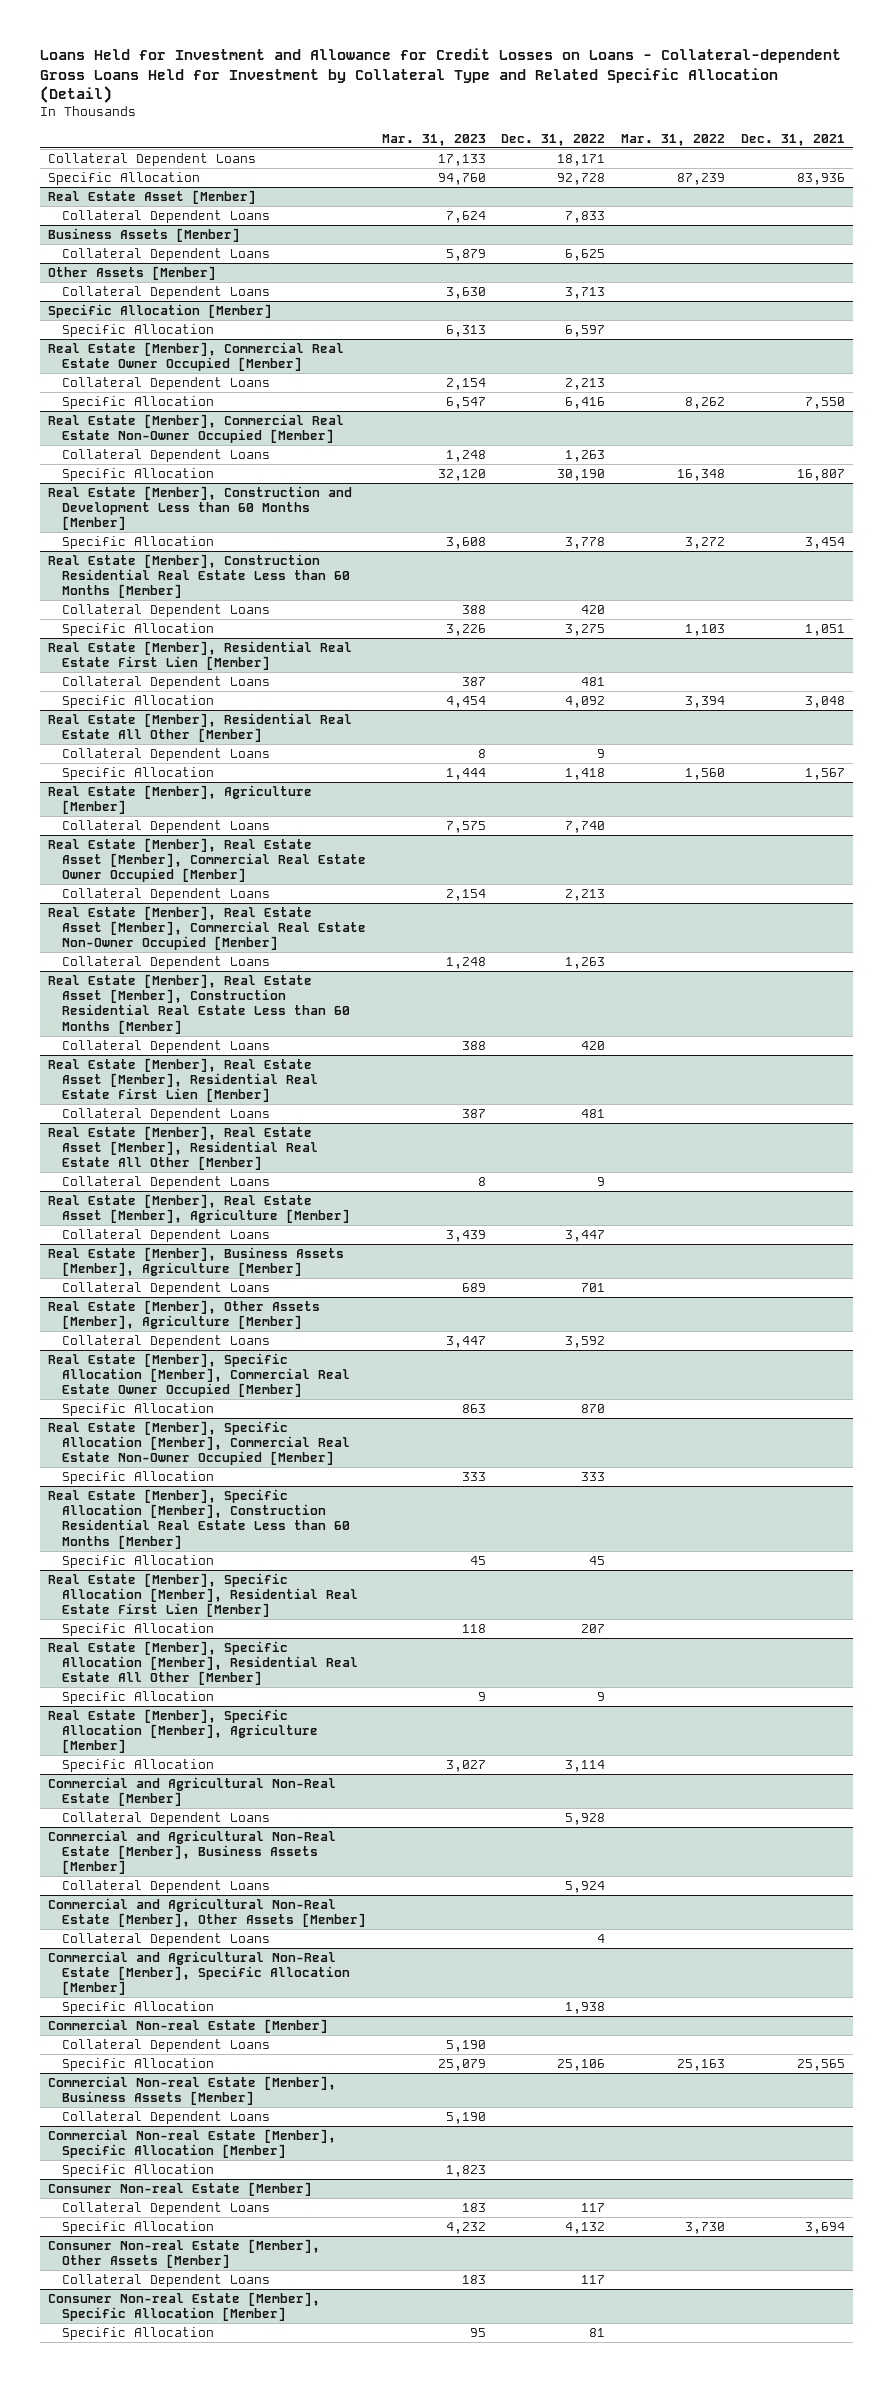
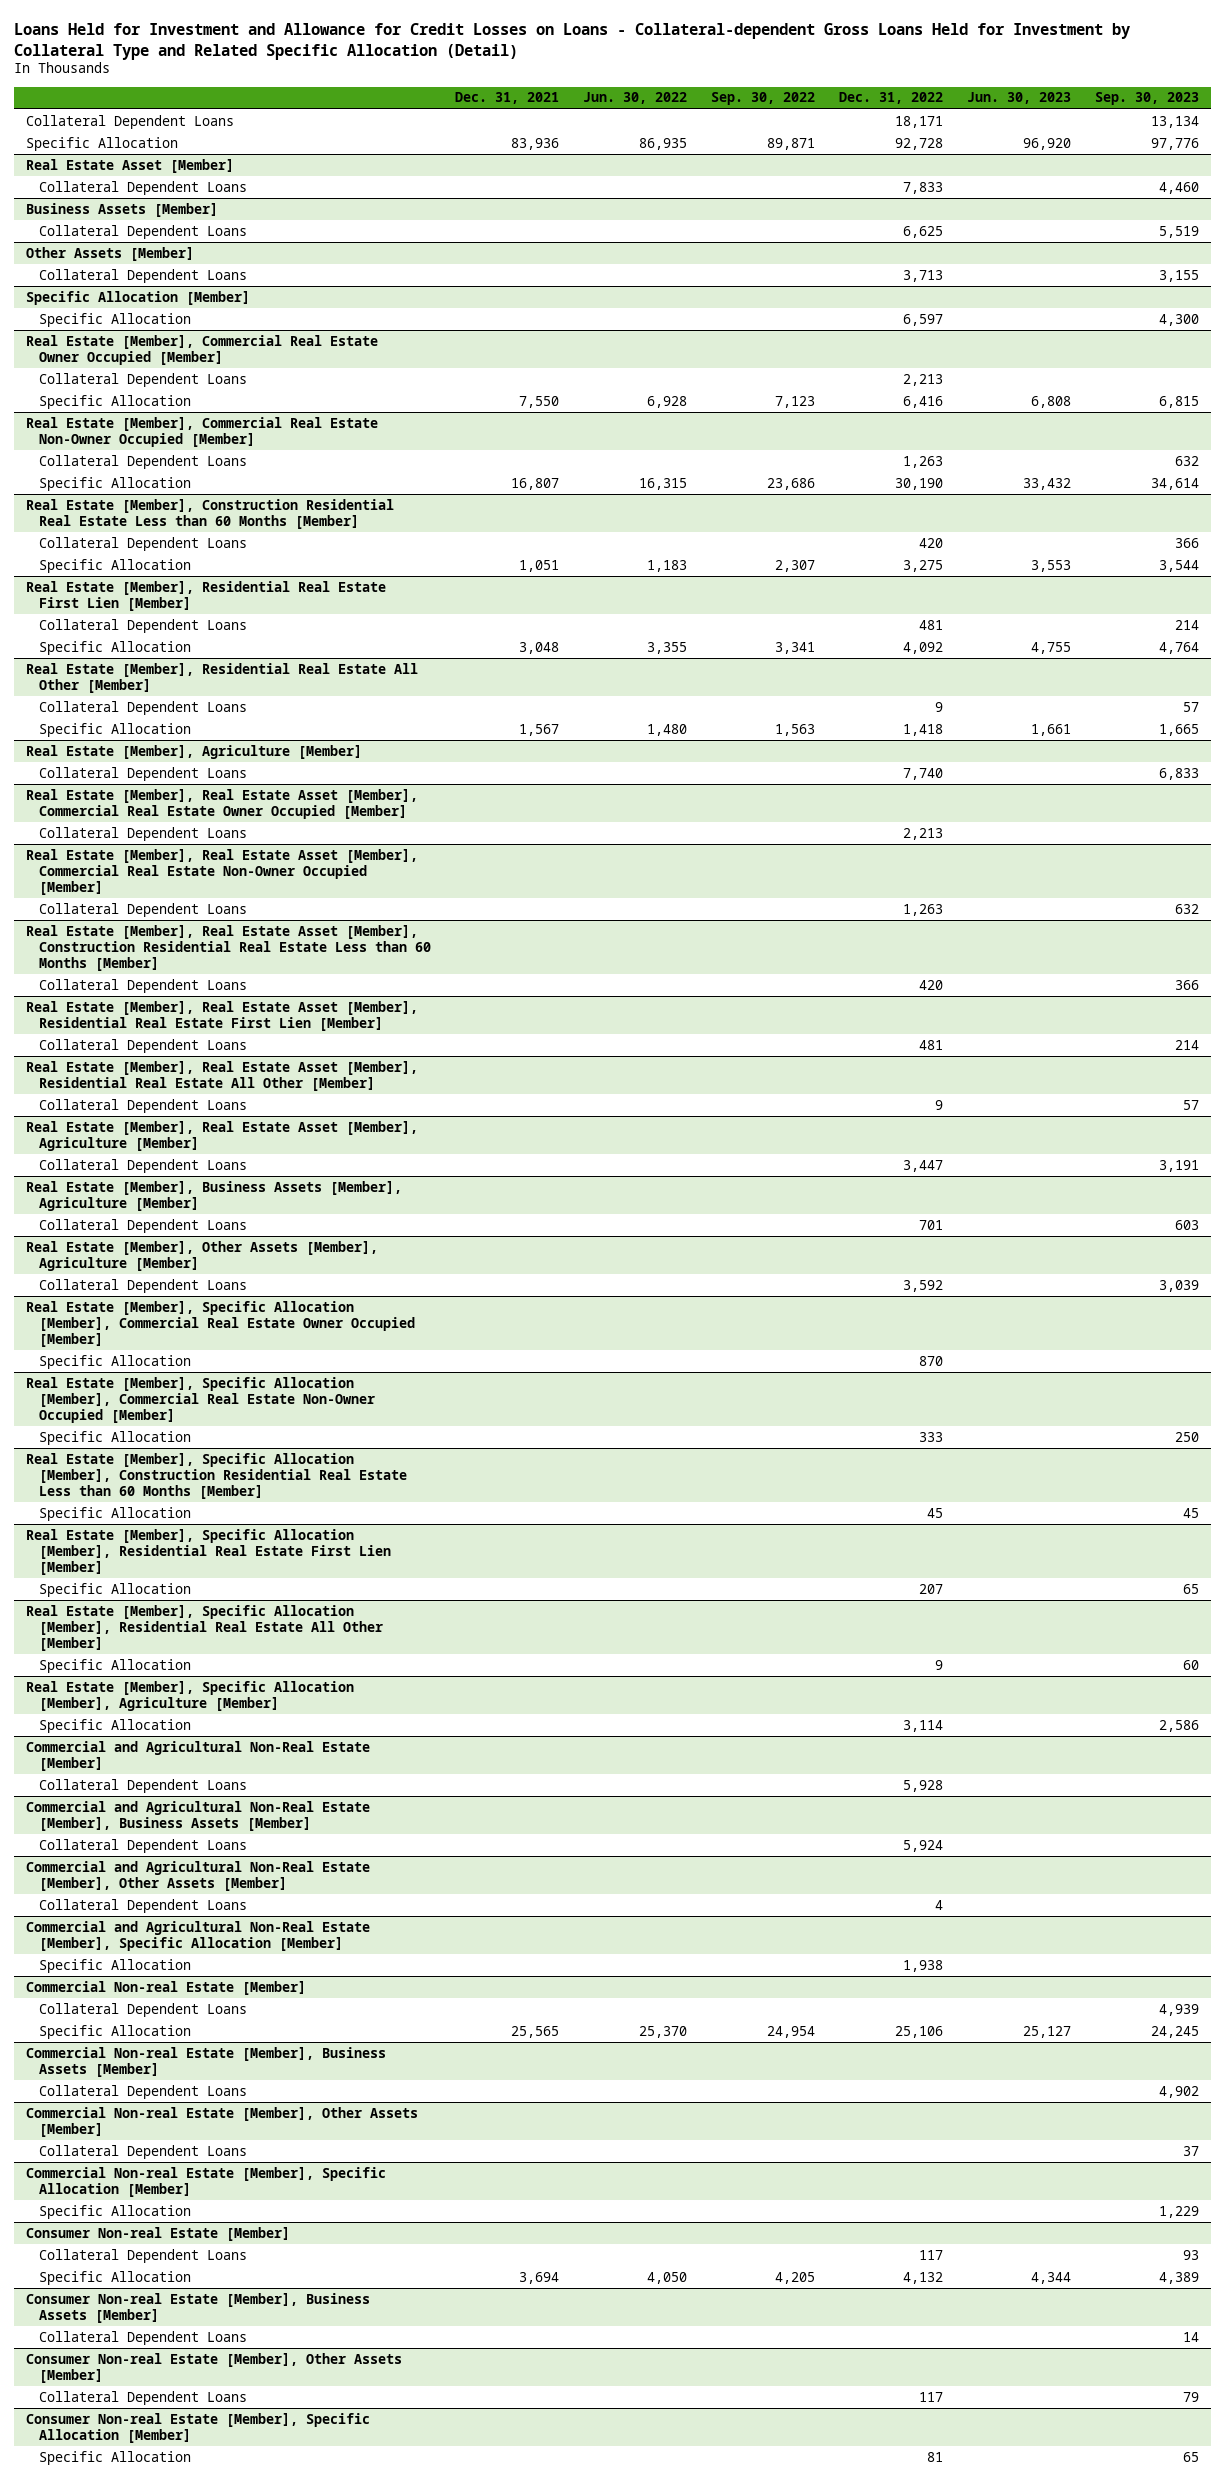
[381,133,486,146] Mar. 31, 2023 -> none
[621,133,726,146] Mar. 31, 2022 -> none
none -> [582,92,687,105] Jun. 30, 2022
none -> [710,92,815,106] Sep. 30, 2022
none -> [966,92,1071,105] Jun. 30, 2023
none -> [1094,92,1199,106] Sep. 30, 2023
[48,485,353,531] Real Estate [Member], Construction and Development Less than 60 Months [Member] -> none
[61,535,214,549] Specific Allocation -> none
none -> [26,2106,419,2137] Commercial Non-real Estate [Member], Other Assets [Member]
none -> [38,2144,247,2159] Collateral Dependent Loans
none -> [26,2292,371,2323] Consumer Non-real Estate [Member], Business Assets [Member]
none -> [38,2330,247,2345] Collateral Dependent Loans

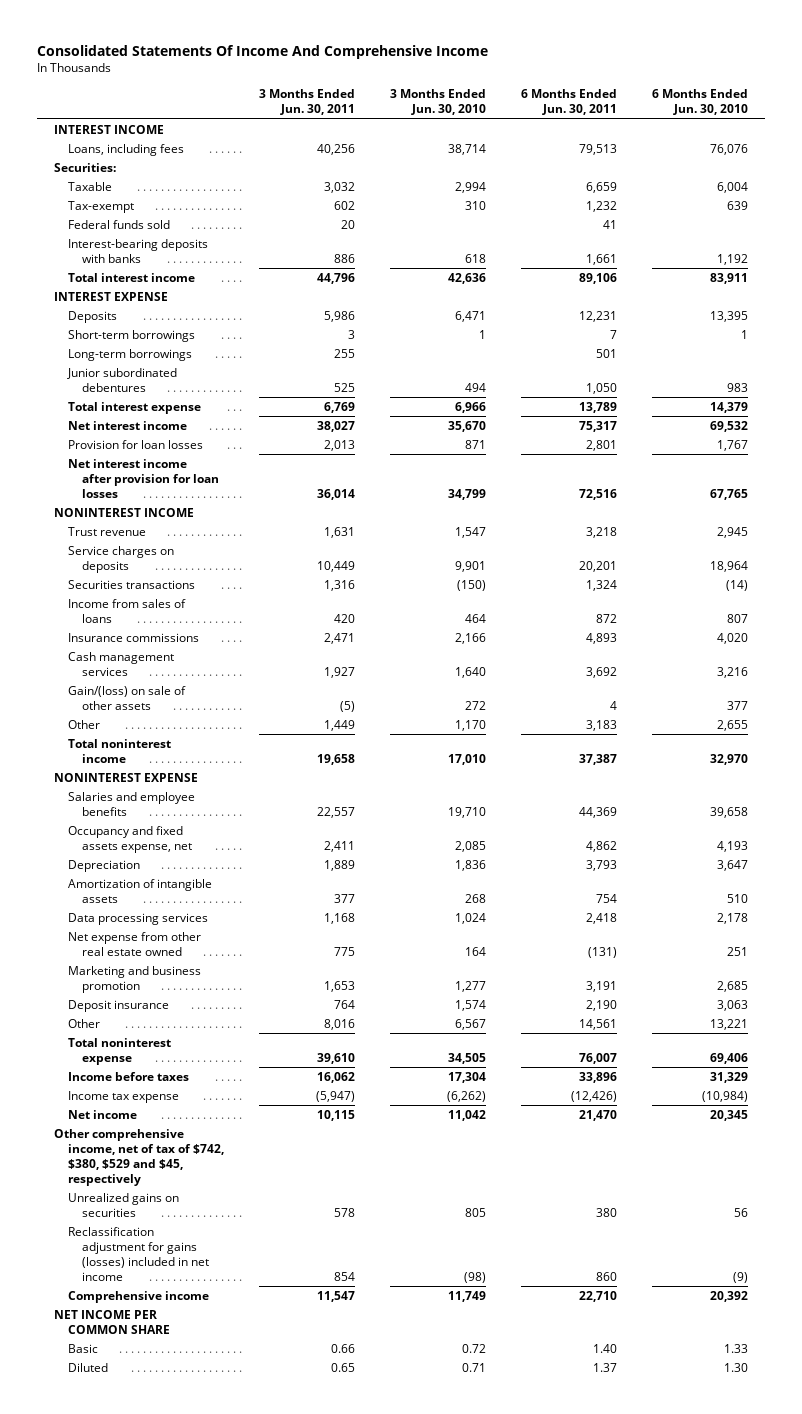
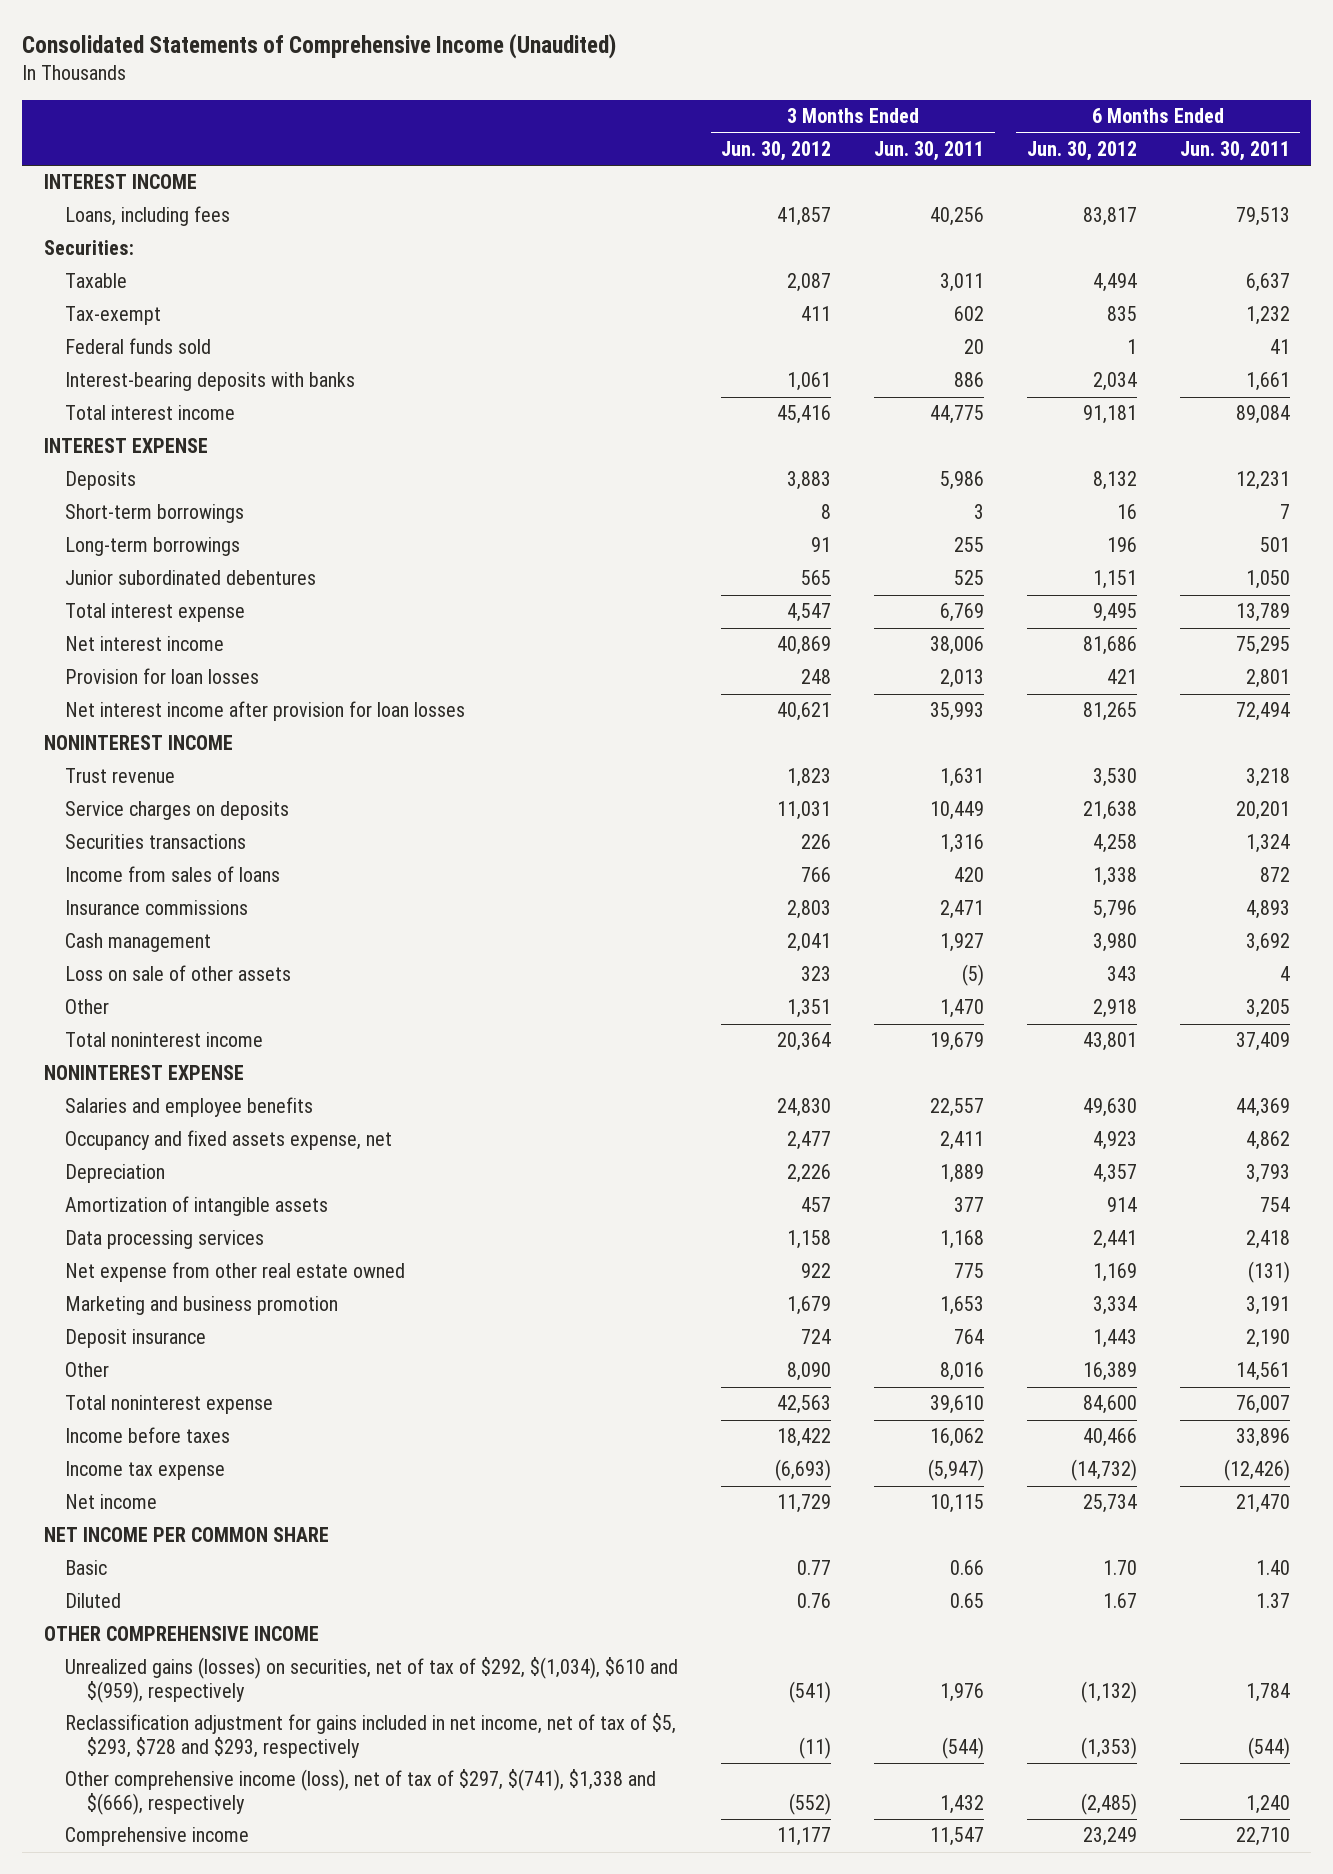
[36,44,488,59] Consolidated Statements Of Income And Comprehensive Income -> [22,32,617,59] Consolidated Statements of Comprehensive Income (Unaudited)
[390,89,487,116] 3 Months Ended Jun. 30, 2010 -> none
[651,89,748,116] 6 Months Ended Jun. 30, 2010 -> none
none -> [721,140,832,161] Jun. 30, 2012
none -> [1026,140,1137,161] Jun. 30, 2012
[324,182,356,194] 3,032 -> [940,273,985,293] 3,011
[585,182,617,194] 6,659 -> [1245,273,1290,293] 6,637
[317,273,356,285] 44,796 -> [930,405,985,425] 44,775
[578,273,617,285] 89,106 -> [1235,405,1290,425] 89,084
[317,421,356,433] 38,027 -> [930,636,985,656] 38,006
[578,421,617,433] 75,317 -> [1235,636,1290,656] 75,295
[317,488,356,500] 36,014 -> [930,702,985,722] 35,993
[578,488,617,500] 72,516 -> [1235,702,1290,722] 72,494
[68,652,175,677] Cash management services -> [65,933,212,953] Cash management
[68,686,187,711] Gain/(loss) on sale of other assets -> [65,965,292,982] Loss on sale of other assets
[324,720,356,732] 1,449 -> [940,999,985,1019] 1,470
[585,720,617,732] 3,183 -> [1245,999,1290,1019] 3,205
[317,754,356,766] 19,658 -> [930,1032,985,1052] 19,679
[578,754,617,766] 37,387 -> [1235,1032,1290,1052] 37,409
[54,1129,225,1186] Other comprehensive income, net of tax of $742, $380, $529 and $45, respectively -> none
[68,1193,180,1218] Unrealized gains on securities -> none
[68,1227,209,1281] Reclassification adjustment for gains (losses) included in net income -> none
none -> [43,1626,319,1642] OTHER COMPREHENSIVE INCOME
none -> [65,1657,679,1703] Unrealized gains (losses) on securities, net of tax of $292, $(1,034), $610 and $(959), respectively
none -> [65,1713,677,1758] Reclassification adjustment for gains included in net income, net of tax of $5, $293, $728 and $293, respectively
none -> [65,1769,657,1815] Other comprehensive income (loss), net of tax of $297, $(741), $1,338 and $(666), respectively
[68,1291,210,1304] Comprehensive income -> [65,1827,250,1847] Comprehensive income

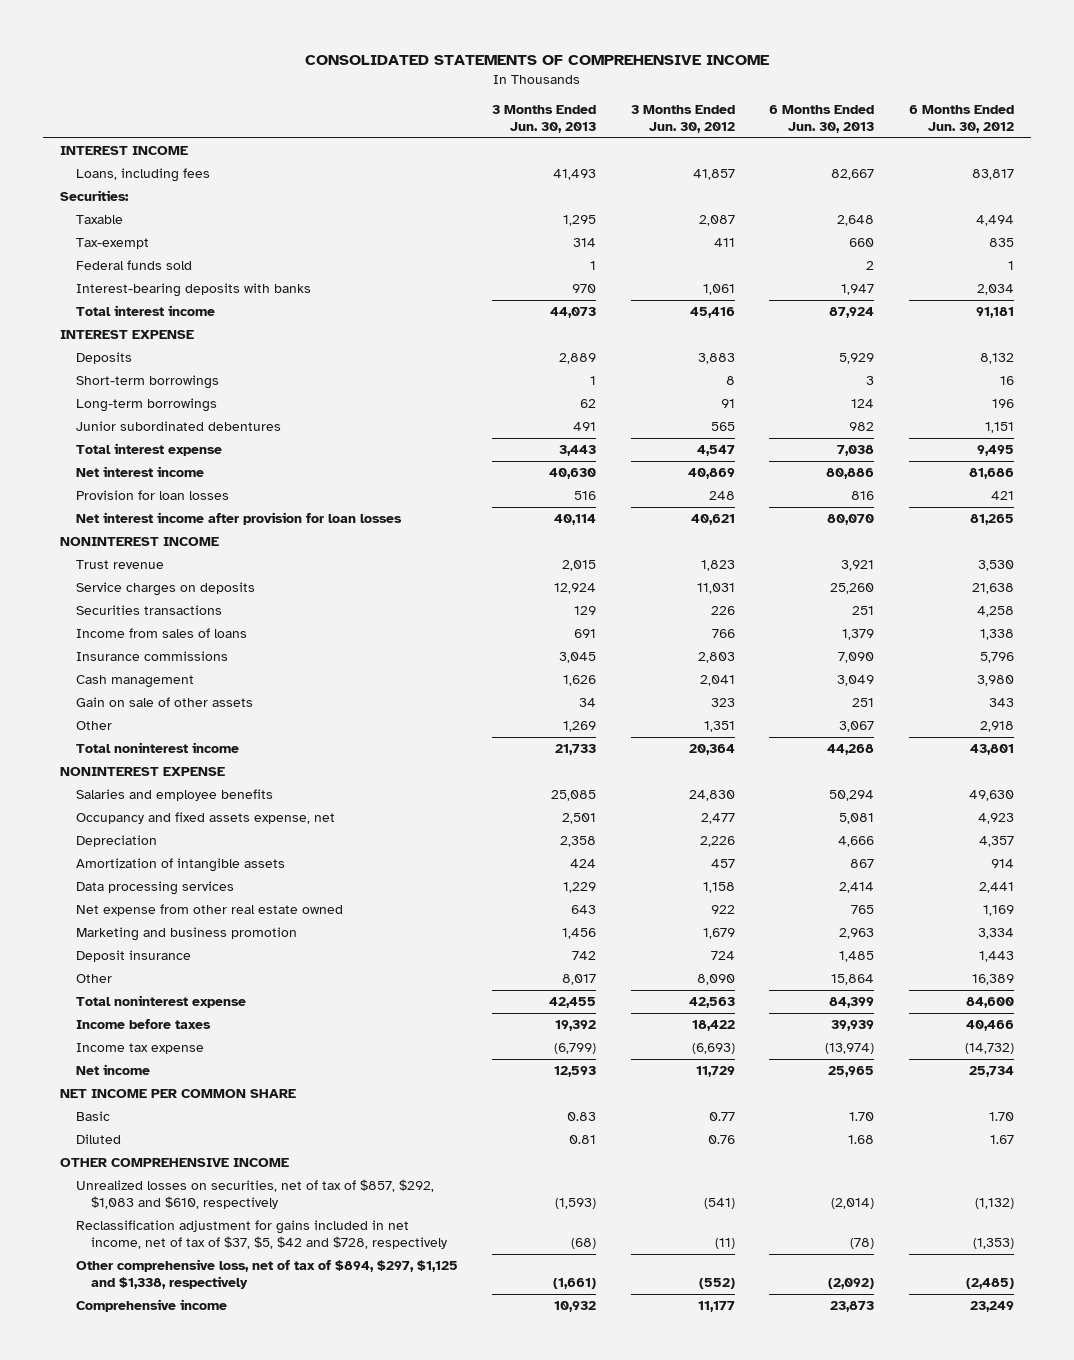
[22,32,617,59] Consolidated Statements of Comprehensive Income (Unaudited) -> [305,54,770,65] CONSOLIDATED STATEMENTS OF COMPREHENSIVE INCOME
[874,140,985,161] Jun. 30, 2011 -> none
[1179,140,1290,161] Jun. 30, 2011 -> none
none -> [492,104,597,134] 3 Months Ended Jun. 30, 2013
none -> [769,104,875,134] 6 Months Ended Jun. 30, 2013
[65,965,292,982] Loss on sale of other assets -> [75,697,253,708] Gain on sale of other assets
[65,1657,679,1703] Unrealized gains (losses) on securities, net of tax of $292, $(1,034), $610 and $(959), respectively -> [75,1179,434,1210] Unrealized losses on securities, net of tax of $857, $292, $1,083 and $610, respectively
[65,1713,677,1758] Reclassification adjustment for gains included in net income, net of tax of $5, $293, $728 and $293, respectively -> [75,1220,448,1250] Reclassification adjustment for gains included in net income, net of tax of $37, $5, $42 and $728, respectively
[65,1769,657,1815] Other comprehensive income (loss), net of tax of $297, $(741), $1,338 and $(666), respectively -> [75,1259,458,1290] Other comprehensive loss, net of tax of $894, $297, $1,125 and $1,338, respectively

